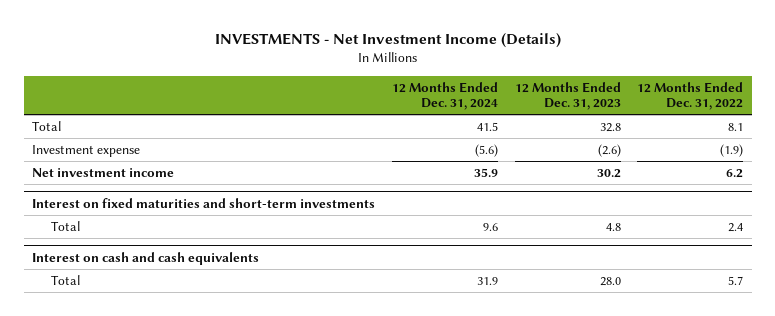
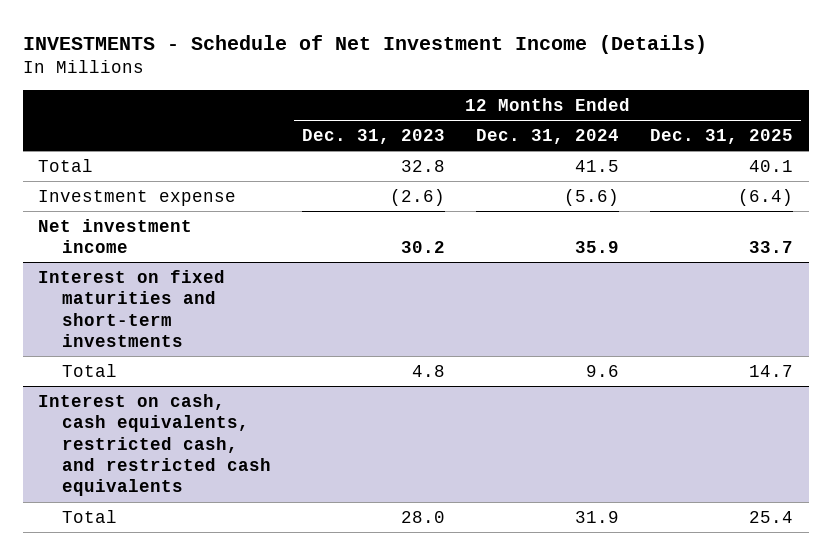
[214,33,561,49] INVESTMENTS - Net Investment Income (Details) -> [22,34,707,54] INVESTMENTS - Schedule of Net Investment Income (Details)
[637,81,744,111] 12 Months Ended Dec. 31, 2022 -> none
none -> [650,128,794,144] Dec. 31, 2025
[32,251,260,265] Interest on cash and cash equivalents -> [38,393,271,497] Interest on cash, cash equivalents, restricted cash, and restricted cash equivalents

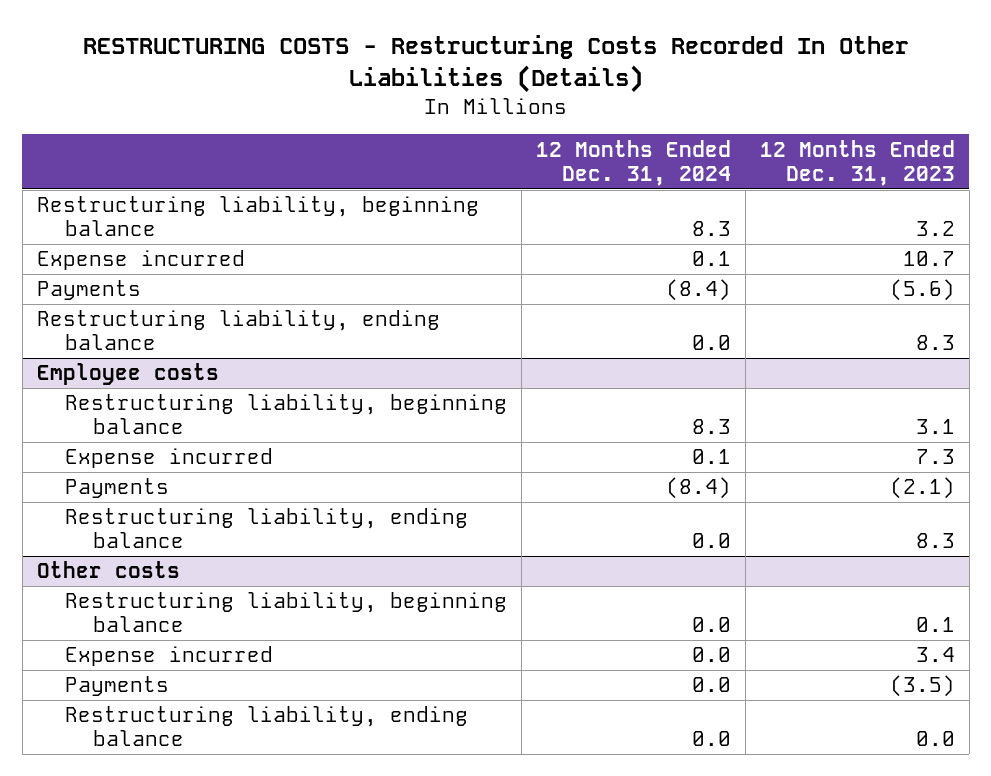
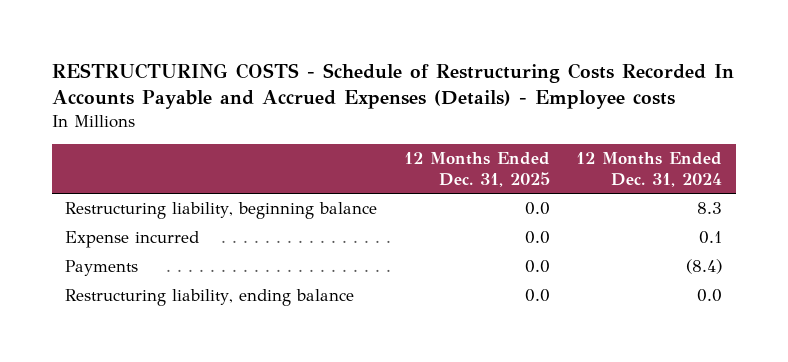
[82,34,909,93] RESTRUCTURING COSTS - Restructuring Costs Recorded In Other Liabilities (Details) -> [51,63,734,110] RESTRUCTURING COSTS - Schedule of Restructuring Costs Recorded In Accounts Payable and Accrued Expenses (Details) - Employee costs
[759,139,955,186] 12 Months Ended Dec. 31, 2023 -> none
none -> [403,152,550,187] 12 Months Ended Dec. 31, 2025
[36,363,219,386] Employee costs -> none
[64,394,507,435] Restructuring liability, beginning balance -> none
[64,448,273,469] Expense incurred -> none
[64,478,169,499] Payments -> none
[64,508,468,549] Restructuring liability, ending balance -> none
[36,561,180,579] Other costs -> none
[64,592,507,633] Restructuring liability, beginning balance -> none
[64,646,273,667] Expense incurred -> none
[64,676,169,697] Payments -> none
[64,706,468,747] Restructuring liability, ending balance -> none

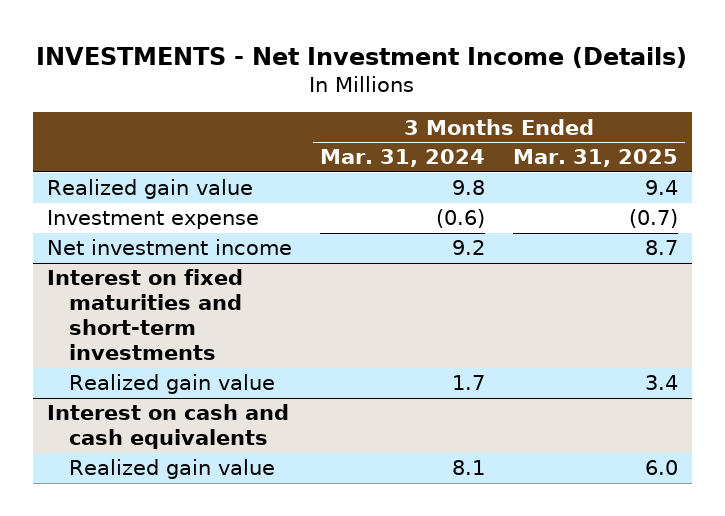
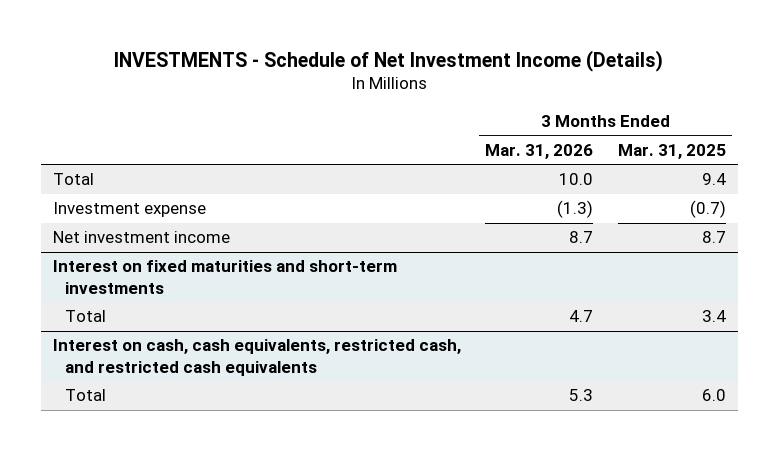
[36,46,688,68] INVESTMENTS - Net Investment Income (Details) -> [114,49,664,72] INVESTMENTS - Schedule of Net Investment Income (Details)
[319,149,485,168] Mar. 31, 2024 -> none
none -> [485,143,594,159] Mar. 31, 2026
[47,179,254,200] Realized gain value -> [52,173,94,186] Total
[68,374,275,395] Realized gain value -> [65,310,107,323] Total
[47,404,290,450] Interest on cash and cash equivalents -> [52,339,461,376] Interest on cash, cash equivalents, restricted cash, and restricted cash equivalents
[68,459,275,480] Realized gain value -> [65,389,107,402] Total

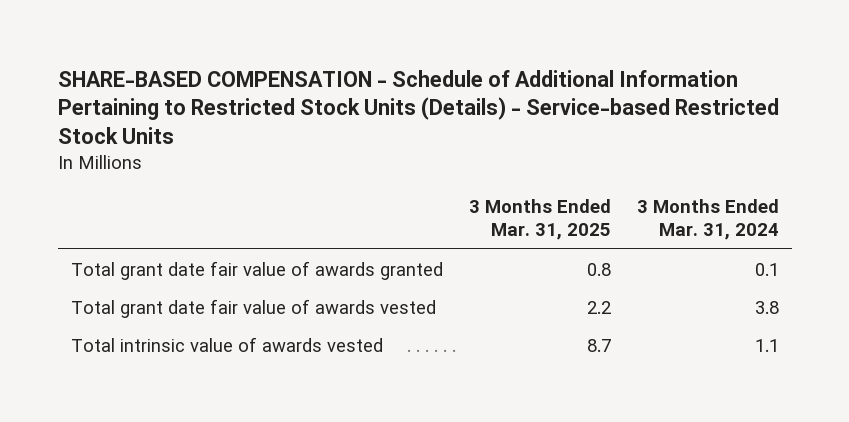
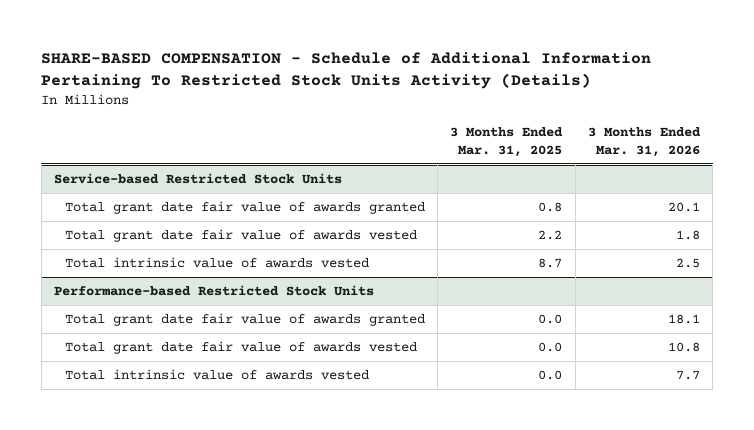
[57,69,779,144] SHARE-BASED COMPENSATION - Schedule of Additional Information Pertaining to Restricted Stock Units (Details) - Service-based Restricted Stock Units -> [41,52,652,90] SHARE-BASED COMPENSATION - Schedule of Additional Information Pertaining To Restricted Stock Units Activity (Details)
[636,199,779,241] 3 Months Ended Mar. 31, 2024 -> none
none -> [588,127,702,157] 3 Months Ended Mar. 31, 2026
none -> [54,173,343,185] Service-based Restricted Stock Units
none -> [54,285,375,297] Performance-based Restricted Stock Units
none -> [64,313,425,327] Total grant date fair value of awards granted
none -> [64,341,417,355] Total grant date fair value of awards vested
none -> [64,369,369,381] Total intrinsic value of awards vested

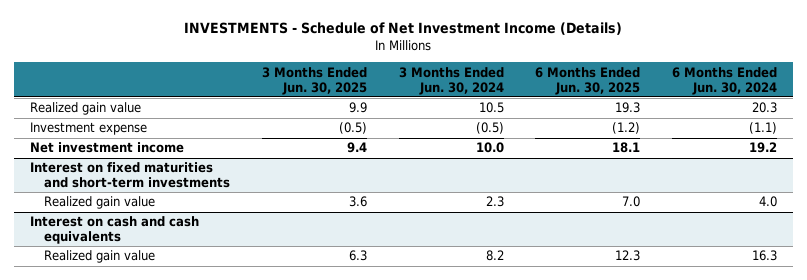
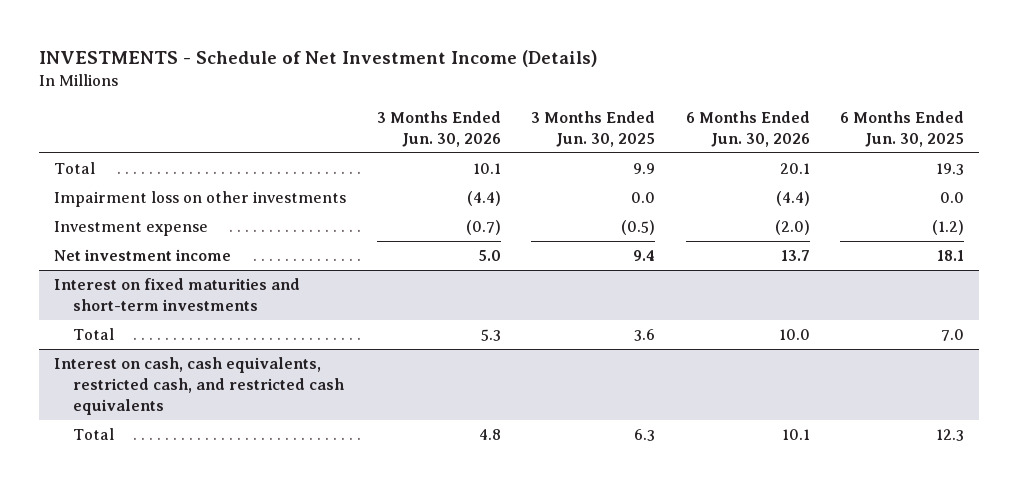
[398,66,504,95] 3 Months Ended Jun. 30, 2024 -> none
[671,66,777,95] 6 Months Ended Jun. 30, 2024 -> none
none -> [376,110,501,147] 3 Months Ended Jun. 30, 2026
none -> [685,110,810,147] 6 Months Ended Jun. 30, 2026
[29,102,141,116] Realized gain value -> [54,162,96,175] Total
none -> [54,191,347,208] Impairment loss on other investments
[44,196,156,210] Realized gain value -> [73,328,115,341] Total
[29,216,199,245] Interest on cash and cash equivalents -> [54,357,345,416] Interest on cash, cash equivalents, restricted cash, and restricted cash equivalents
[44,250,156,264] Realized gain value -> [73,428,115,441] Total

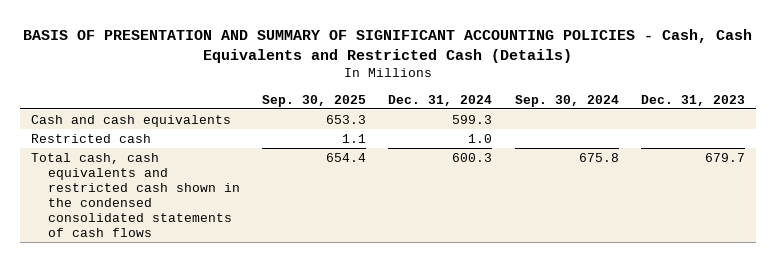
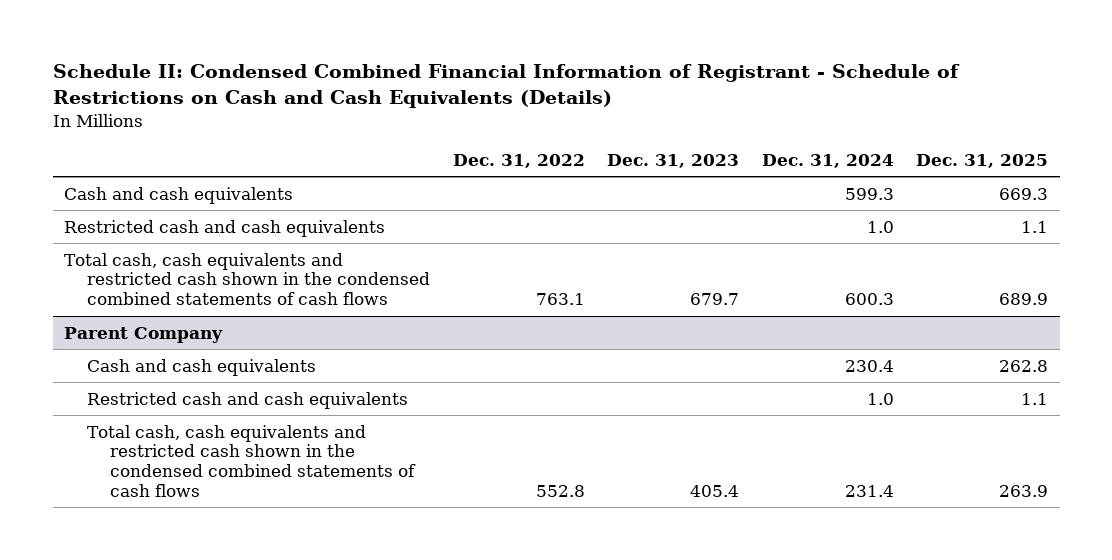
[22,28,752,63] BASIS OF PRESENTATION AND SUMMARY OF SIGNIFICANT ACCOUNTING POLICIES - Cash, Cash Equivalents and Restricted Cash (Details) -> [52,64,960,109] Schedule II: Condensed Combined Financial Information of Registrant - Schedule of Restrictions on Cash and Cash Equivalents (Details)
[262,94,367,107] Sep. 30, 2025 -> none
[514,94,619,107] Sep. 30, 2024 -> none
none -> [452,154,585,169] Dec. 31, 2022
none -> [916,154,1049,169] Dec. 31, 2025
[31,133,152,143] Restricted cash -> [63,219,385,237] Restricted cash and cash equivalents
[31,152,241,237] Total cash, cash equivalents and restricted cash shown in the condensed consolidated statements of cash flows -> [63,252,431,306] Total cash, cash equivalents and restricted cash shown in the condensed combined statements of cash flows
none -> [63,326,223,343] Parent Company
none -> [87,358,317,376] Cash and cash equivalents
none -> [87,391,409,409] Restricted cash and cash equivalents
none -> [87,424,417,497] Total cash, cash equivalents and restricted cash shown in the condensed combined statements of cash flows

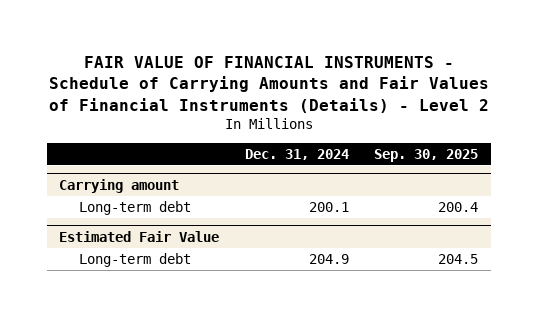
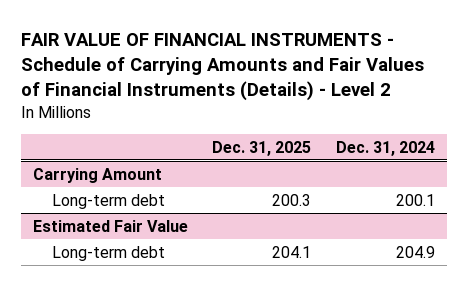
[374,148,479,162] Sep. 30, 2025 -> none
none -> [212,140,312,156] Dec. 31, 2025
[59,178,180,193] Carrying amount -> [33,167,163,183] Carrying Amount

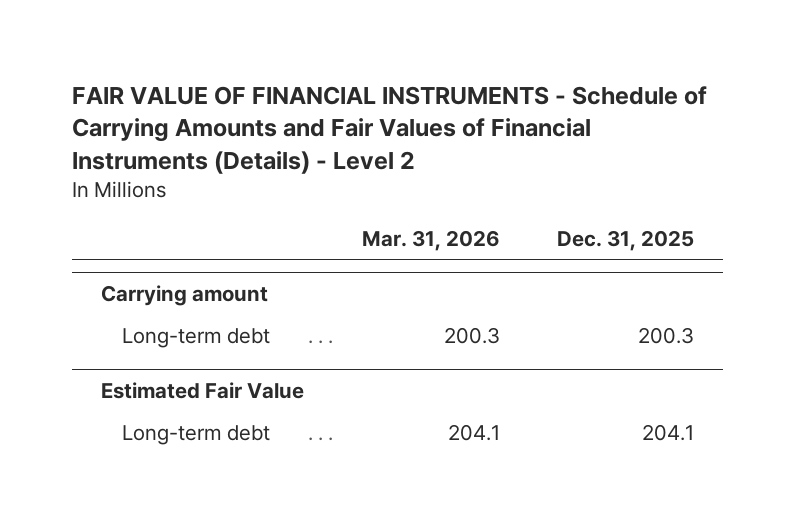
[335,140,435,156] Dec. 31, 2024 -> none
none -> [361,229,500,251] Mar. 31, 2026
[33,167,163,183] Carrying Amount -> [100,285,268,307] Carrying amount

